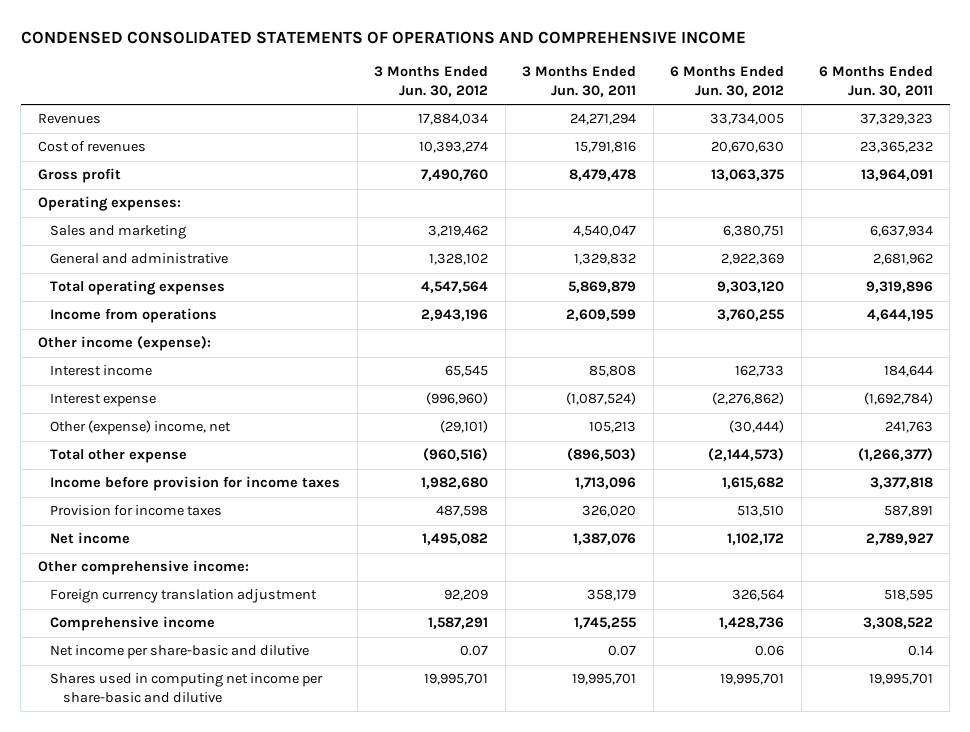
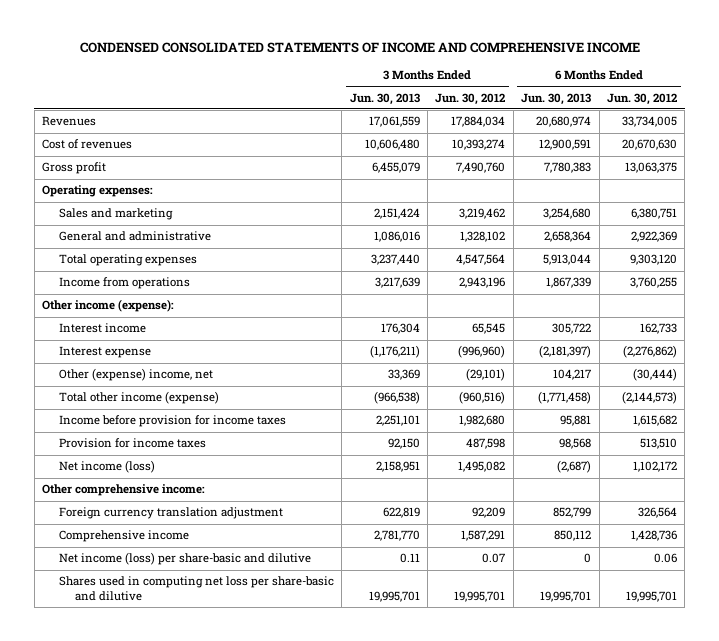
[20,31,746,45] CONDENSED CONSOLIDATED STATEMENTS OF OPERATIONS AND COMPREHENSIVE INCOME -> [79,42,640,54] CONDENSED CONSOLIDATED STATEMENTS OF INCOME AND COMPREHENSIVE INCOME
[522,66,637,98] 3 Months Ended Jun. 30, 2011 -> none
[818,66,933,98] 6 Months Ended Jun. 30, 2011 -> none
none -> [349,92,420,105] Jun. 30, 2013
none -> [521,92,592,105] Jun. 30, 2013
[50,449,188,464] Total other expense -> [58,391,219,405] Total other income (expense)
[50,532,131,545] Net income -> [58,460,155,474] Net income (loss)
[50,645,310,660] Net income per share-basic and dilutive -> [58,552,311,566] Net income (loss) per share-basic and dilutive
[50,673,324,704] Shares used in computing net income per share-basic and dilutive -> [58,576,334,602] Shares used in computing net loss per share-basic and dilutive

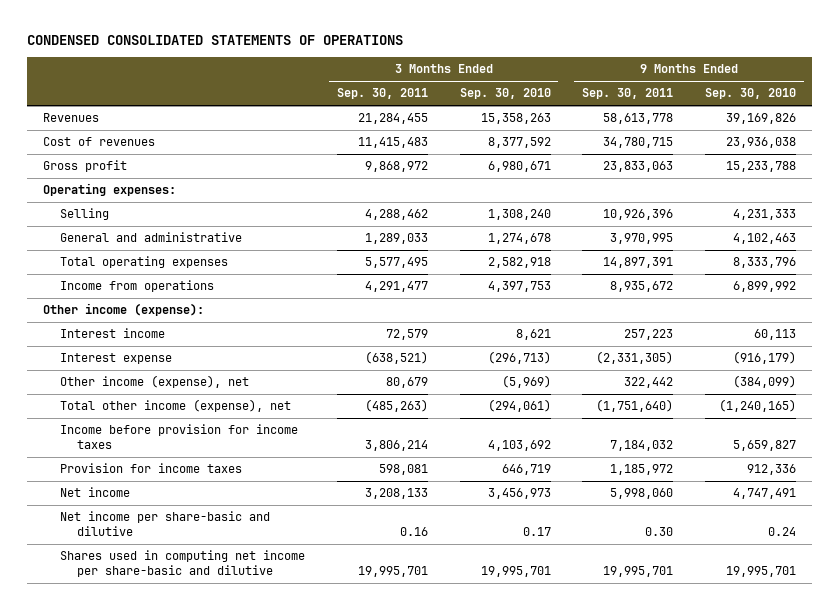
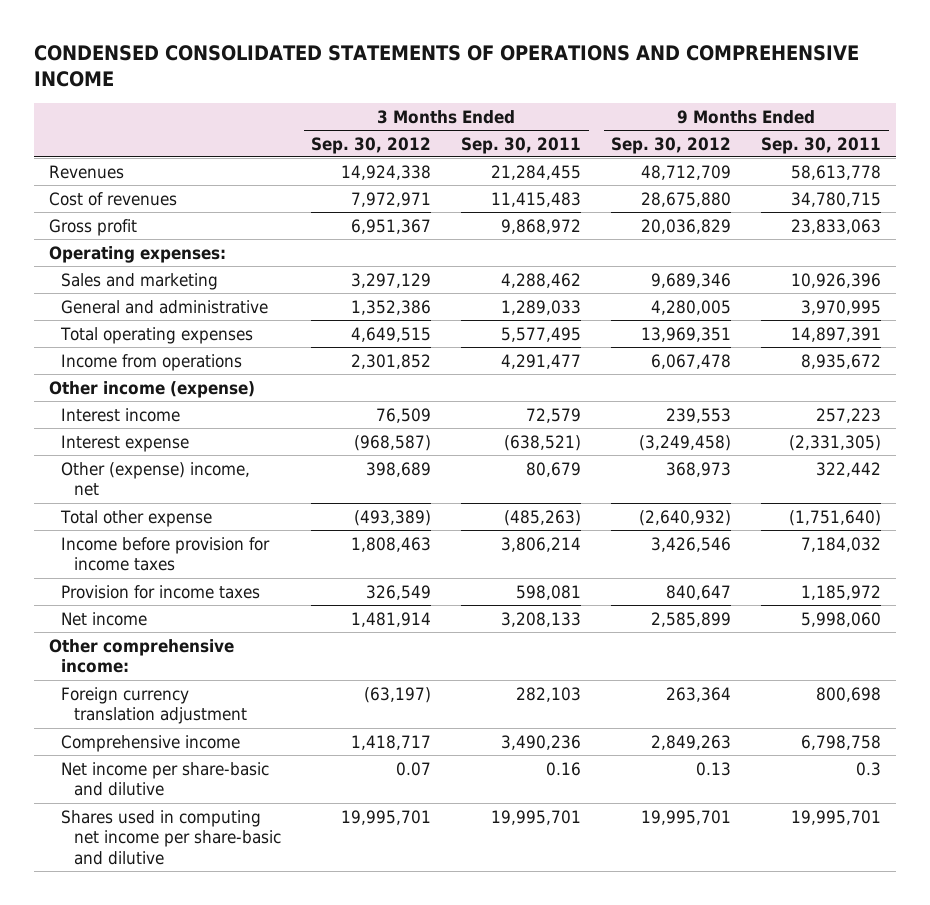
[27,35,404,46] CONDENSED CONSOLIDATED STATEMENTS OF OPERATIONS -> [33,45,859,88] CONDENSED CONSOLIDATED STATEMENTS OF OPERATIONS AND COMPREHENSIVE INCOME
[459,88,551,100] Sep. 30, 2010 -> none
[704,88,796,100] Sep. 30, 2010 -> none
none -> [311,136,432,154] Sep. 30, 2012
none -> [611,136,732,154] Sep. 30, 2012
[60,208,110,221] Selling -> [61,272,219,290] Sales and marketing
[42,303,204,317] Other income (expense): -> [48,380,255,398] Other income (expense)
[60,375,250,389] Other income (expense), net -> [61,461,251,497] Other (expense) income, net
[60,399,292,413] Total other income (expense), net -> [60,509,213,527] Total other expense
none -> [48,638,234,674] Other comprehensive income:
none -> [61,686,248,725] Foreign currency translation adjustment
none -> [61,734,241,752] Comprehensive income
[645,527,674,537] 0.30 -> [856,761,882,776] 0.3

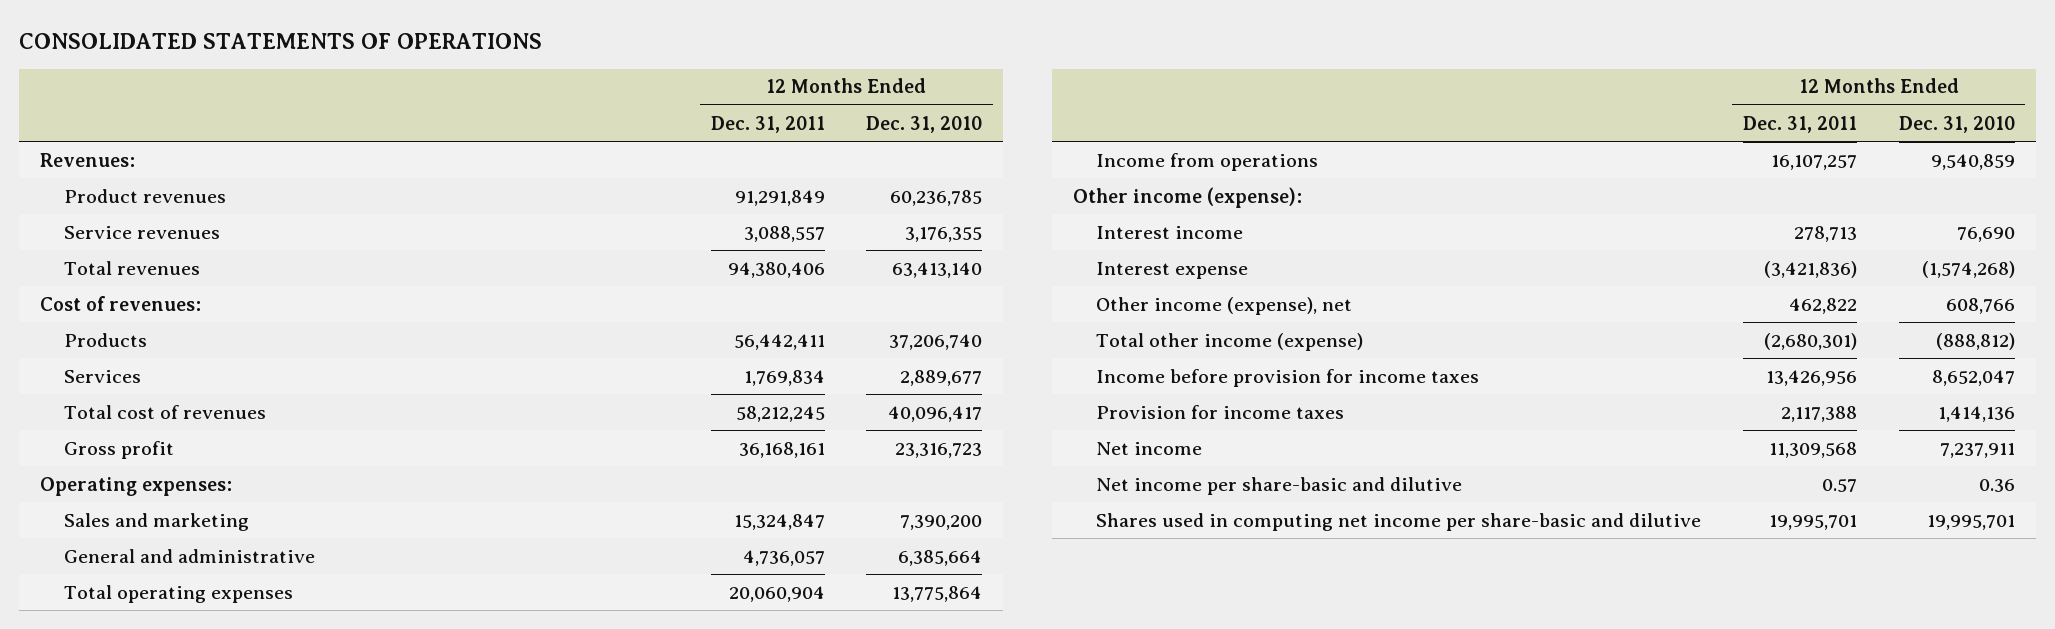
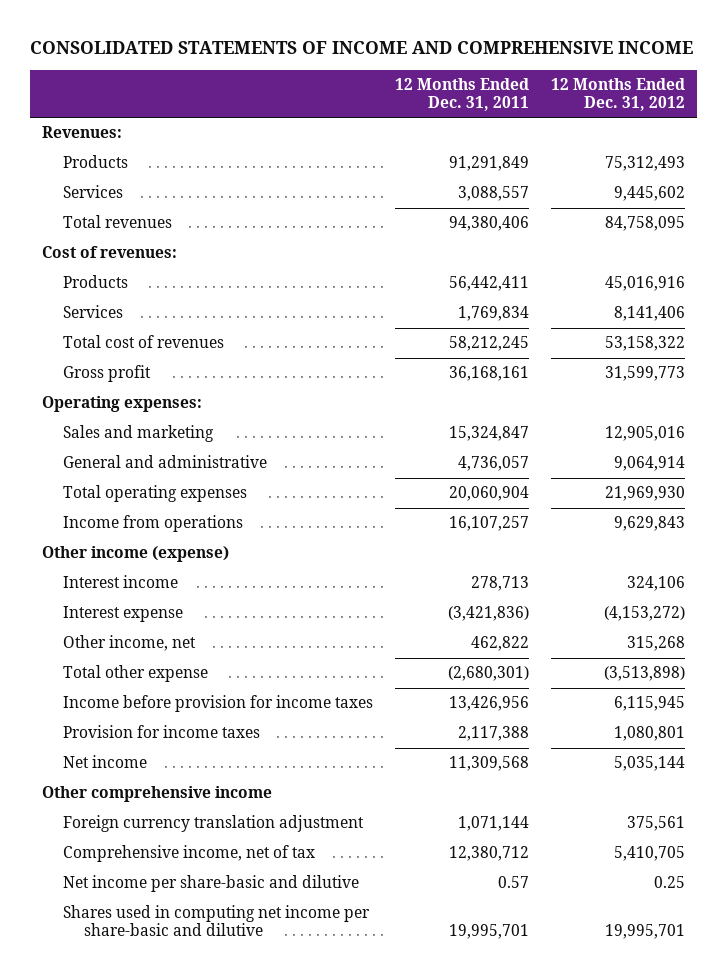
[19,33,543,50] CONSOLIDATED STATEMENTS OF OPERATIONS -> [30,41,694,55] CONSOLIDATED STATEMENTS OF INCOME AND COMPREHENSIVE INCOME
[866,115,983,133] Dec. 31, 2010 -> none
none -> [551,77,686,111] 12 Months Ended Dec. 31, 2012
[63,188,226,203] Product revenues -> [62,155,128,169] Products
[63,225,220,239] Service revenues -> [62,185,123,199] Services
[1072,186,1302,208] Other income (expense): -> [41,546,229,563] Other income (expense)
[1095,296,1352,315] Other income (expense), net -> [62,635,196,652] Other income, net
[1095,332,1363,351] Total other income (expense) -> [62,665,208,683] Total other expense
none -> [41,786,272,803] Other comprehensive income
none -> [62,815,364,833] Foreign currency translation adjustment
none -> [62,845,315,863] Comprehensive income, net of tax

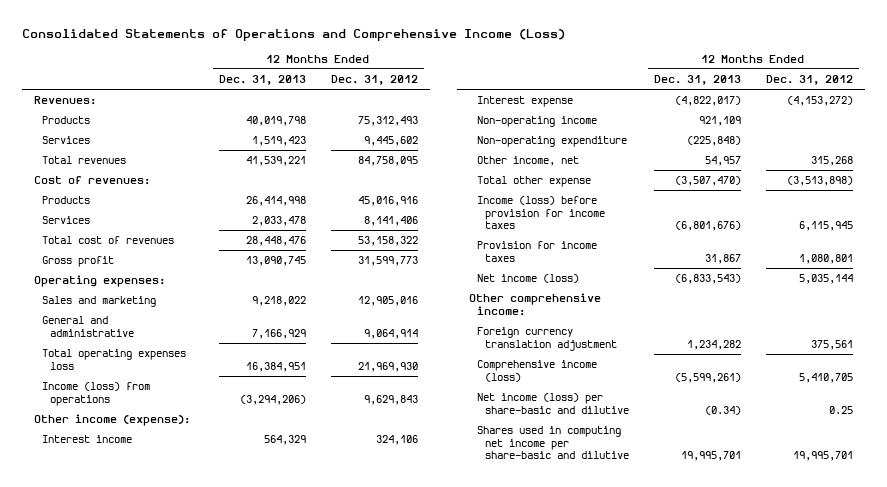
[30,41,694,55] CONSOLIDATED STATEMENTS OF INCOME AND COMPREHENSIVE INCOME -> [21,29,565,42] Consolidated Statements of Operations and Comprehensive Income (Loss)
[394,77,529,111] 12 Months Ended Dec. 31, 2011 -> none
none -> [218,75,306,86] Dec. 31, 2013
[62,485,247,503] Total operating expenses -> [42,349,187,370] Total operating expenses loss
[62,515,243,533] Income from operations -> [42,382,151,406] Income (loss) from operations
[41,546,229,563] Other income (expense) -> [34,414,191,427] Other income (expense):
none -> [477,116,598,128] Non-operating income
none -> [477,136,628,148] Non-operating expenditure
[62,695,373,713] Income before provision for income taxes -> [477,196,606,229] Income (loss) before provision for income taxes
[62,755,147,769] Net income -> [477,274,580,284] Net income (loss)
[41,786,272,803] Other comprehensive income -> [468,293,601,316] Other comprehensive income:
[62,845,315,863] Comprehensive income, net of tax -> [477,360,598,382] Comprehensive income (loss)
[62,875,359,893] Net income per share-basic and dilutive -> [477,393,630,414] Net income (loss) per share-basic and dilutive

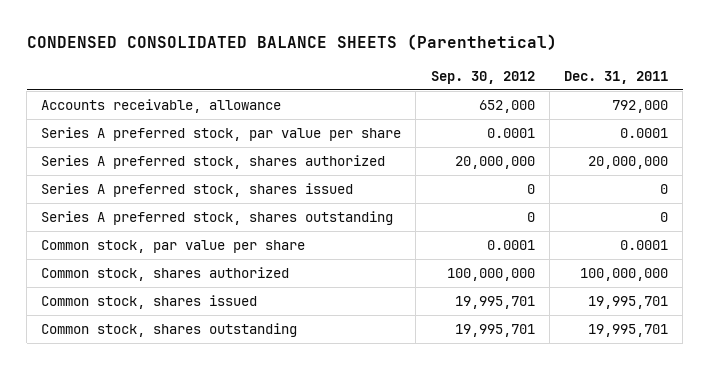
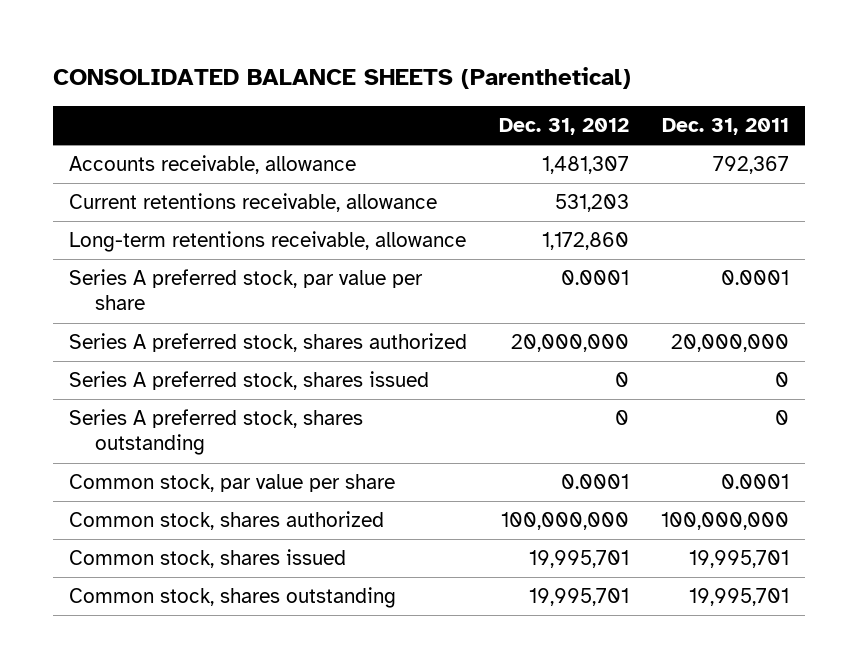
[26,34,557,51] CONDENSED CONSOLIDATED BALANCE SHEETS (Parenthetical) -> [53,67,632,90] CONSOLIDATED BALANCE SHEETS (Parenthetical)
[430,70,535,84] Sep. 30, 2012 -> none
none -> [499,117,630,135] Dec. 31, 2012
[612,100,669,114] 792,000 -> [712,156,789,175] 792,367
none -> [69,193,438,213] Current retentions receivable, allowance
none -> [69,231,467,253] Long-term retentions receivable, allowance

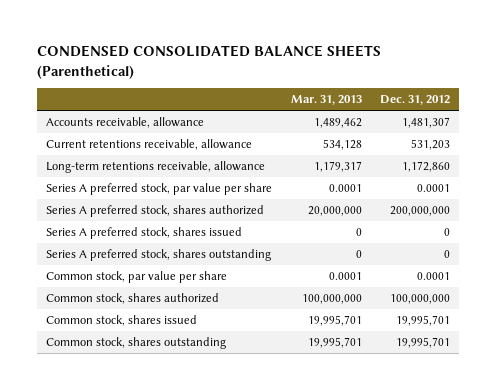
[53,67,632,90] CONSOLIDATED BALANCE SHEETS (Parenthetical) -> [37,45,382,79] CONDENSED CONSOLIDATED BALANCE SHEETS (Parenthetical)
[661,117,789,135] Dec. 31, 2011 -> none
none -> [290,95,362,106] Mar. 31, 2013
[511,334,630,353] 20,000,000 -> [389,206,450,217] 200,000,000

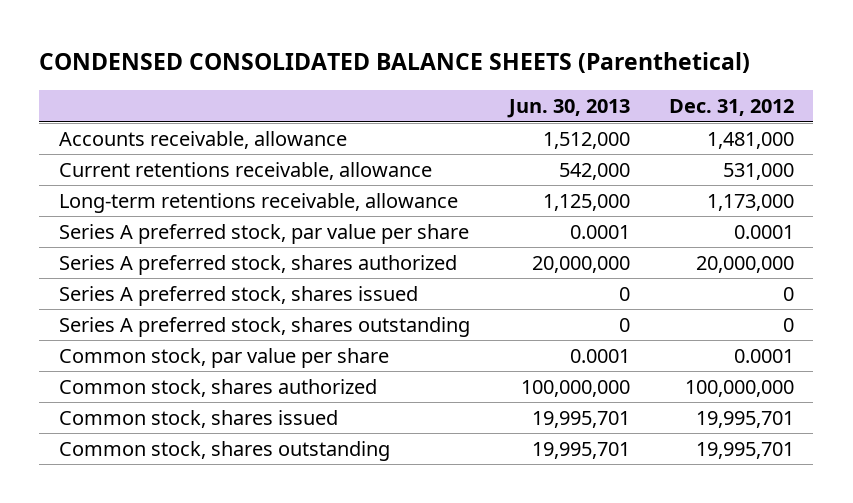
[290,95,362,106] Mar. 31, 2013 -> none
none -> [506,99,630,119] Jun. 30, 2013
[401,117,450,129] 1,481,307 -> [706,131,794,149] 1,481,000
[410,139,450,151] 531,203 -> [722,162,794,180] 531,000
[401,161,450,173] 1,172,860 -> [706,193,794,211] 1,173,000
[389,206,450,217] 200,000,000 -> [695,255,794,273] 20,000,000

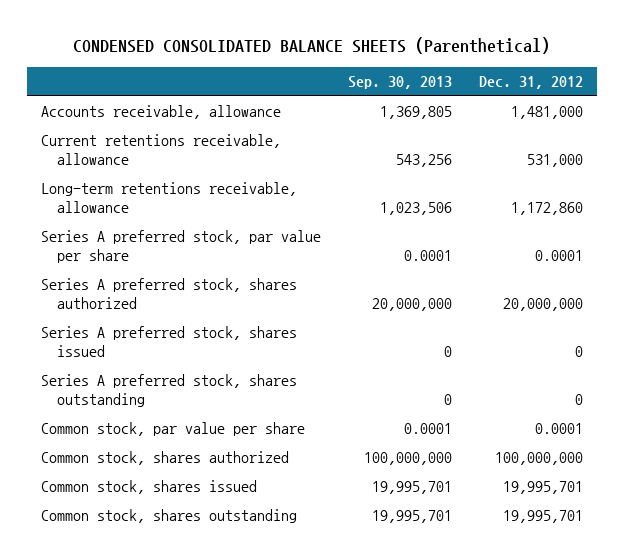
[506,99,630,119] Jun. 30, 2013 -> none
none -> [347,76,452,90] Sep. 30, 2013
[706,193,794,211] 1,173,000 -> [511,202,584,216] 1,172,860

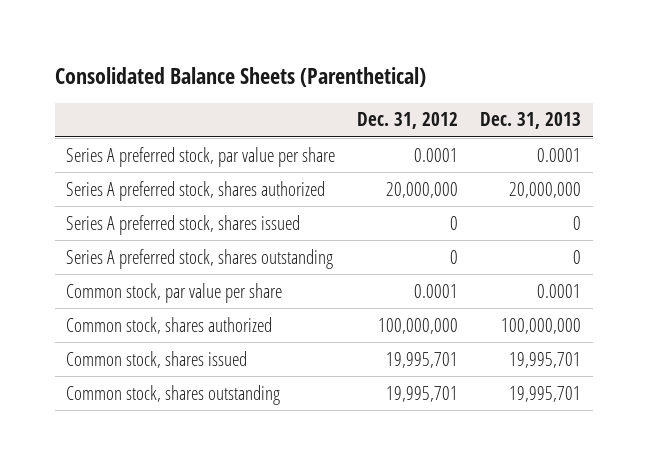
[72,37,550,55] CONDENSED CONSOLIDATED BALANCE SHEETS (Parenthetical) -> [54,66,426,87] Consolidated Balance Sheets (Parenthetical)
[347,76,452,90] Sep. 30, 2013 -> none
none -> [480,112,582,130] Dec. 31, 2013
[40,105,281,120] Accounts receivable, allowance -> none
[40,134,281,166] Current retentions receivable, allowance -> none
[40,182,297,214] Long-term retentions receivable, allowance -> none

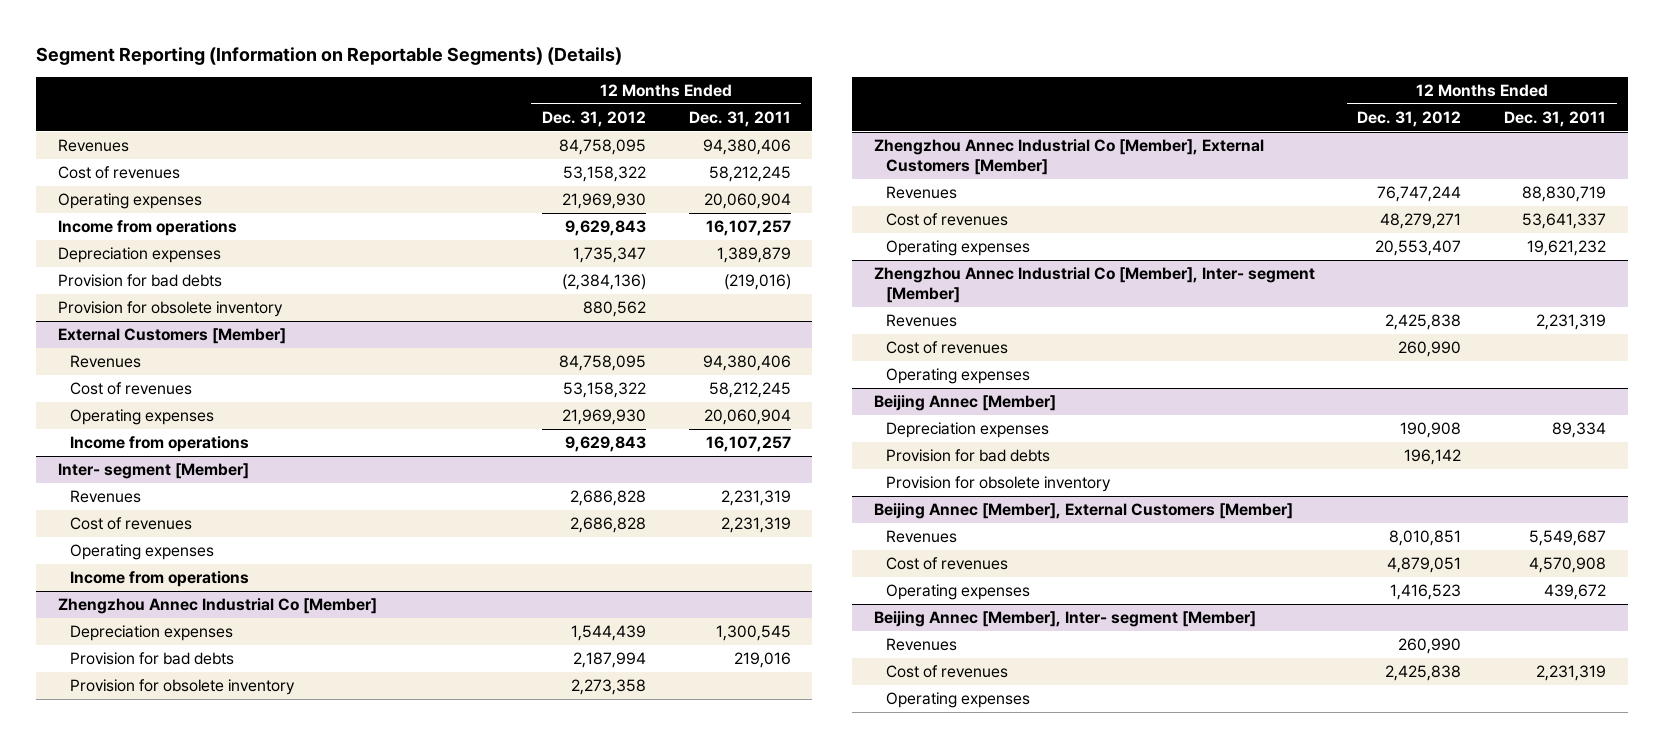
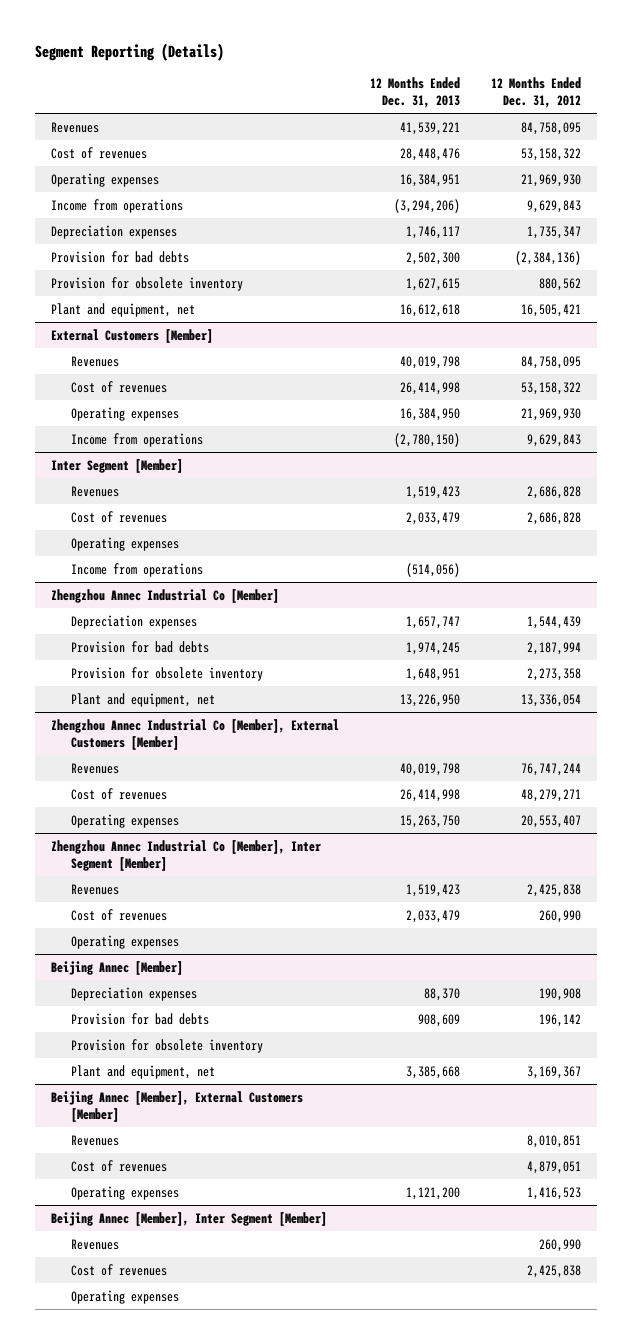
[36,46,623,65] Segment Reporting (Information on Reportable Segments) (Details) -> [35,42,225,61] Segment Reporting (Details)
[688,111,791,128] Dec. 31, 2011 -> none
none -> [370,77,461,109] 12 Months Ended Dec. 31, 2013
none -> [50,302,195,317] Plant and equipment, net
[57,463,249,480] Inter- segment [Member] -> [50,458,183,473] Inter Segment [Member]
none -> [71,692,216,707] Plant and equipment, net
[873,267,1315,304] Zhengzhou Annec Industrial Co [Member], Inter- segment [Member] -> [50,839,321,871] Zhengzhou Annec Industrial Co [Member], Inter Segment [Member]
none -> [71,1064,216,1079] Plant and equipment, net
[873,611,1256,628] Beijing Annec [Member], Inter- segment [Member] -> [50,1211,327,1226] Beijing Annec [Member], Inter Segment [Member]

